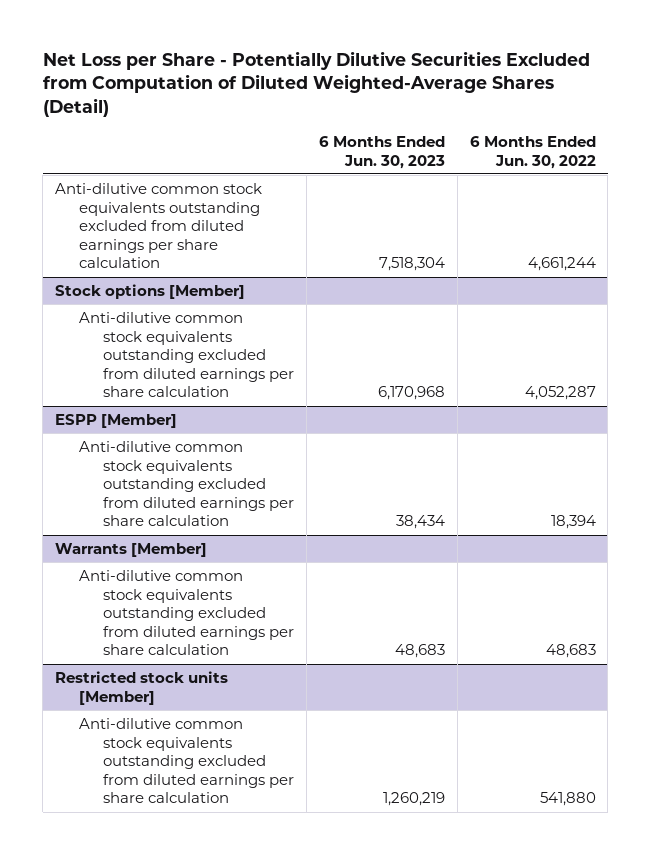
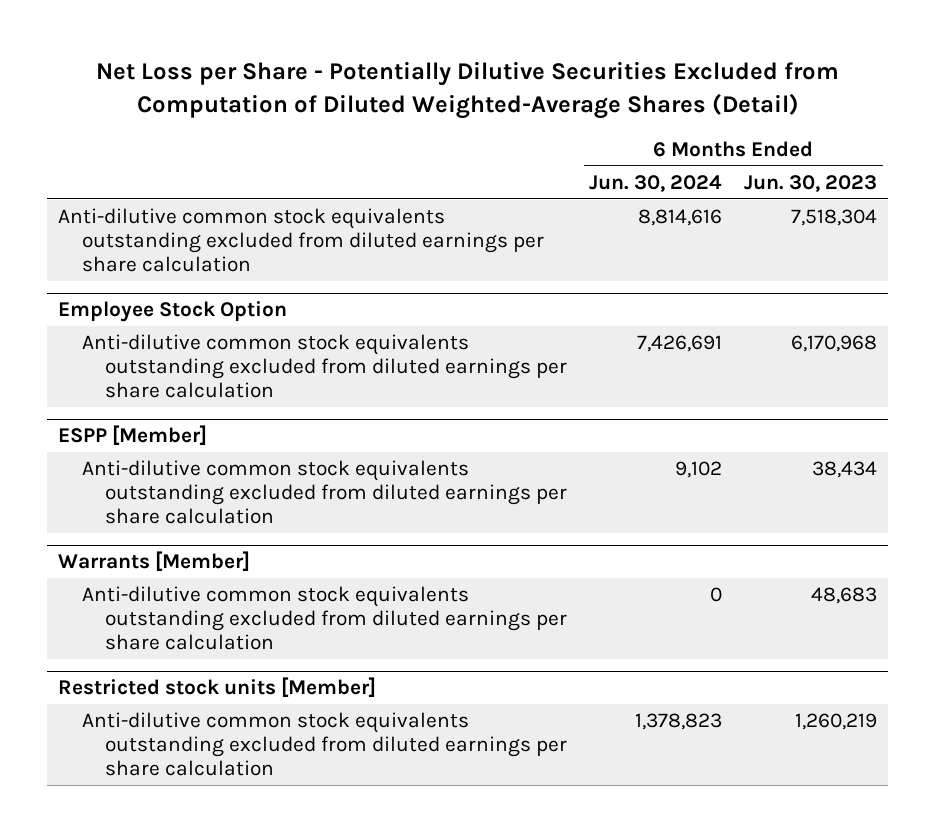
[469,135,596,169] 6 Months Ended Jun. 30, 2022 -> none
none -> [589,174,723,192] Jun. 30, 2024
[54,283,245,299] Stock options [Member] -> [58,301,288,323] Employee Stock Option

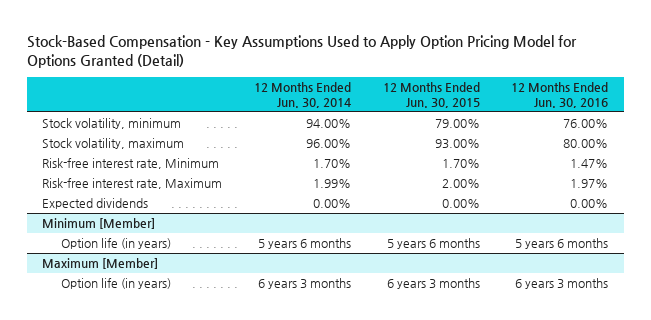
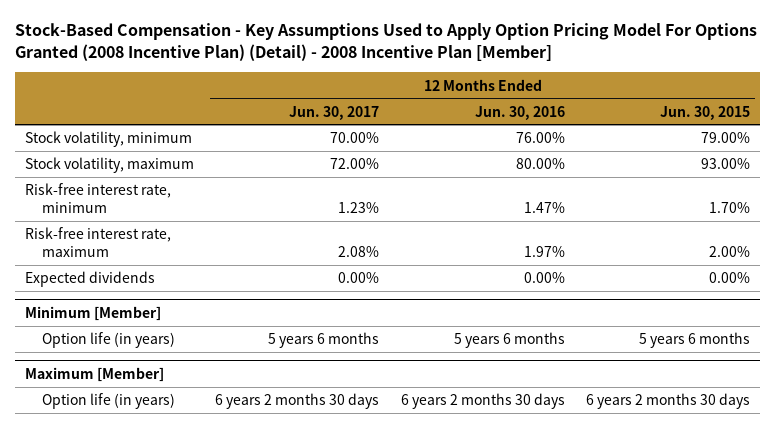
[26,34,577,68] Stock-Based Compensation - Key Assumptions Used to Apply Option Pricing Model for Options Granted (Detail) -> [14,23,757,62] Stock-Based Compensation - Key Assumptions Used to Apply Option Pricing Model For Options Granted (2008 Incentive Plan) (Detail) - 2008 Incentive Plan [Member]
[254,81,352,108] 12 Months Ended Jun. 30, 2014 -> none
none -> [289,105,380,120] Jun. 30, 2017
[42,158,220,170] Risk-free interest rate, Minimum -> [25,183,172,214] Risk-free interest rate, minimum
[42,178,223,190] Risk-free interest rate, Maximum -> [25,227,172,258] Risk-free interest rate, maximum
[386,278,480,290] 6 years 3 months -> [585,393,750,410] 6 years 2 months 30 days
[515,278,609,290] 6 years 3 months -> [400,393,565,410] 6 years 2 months 30 days

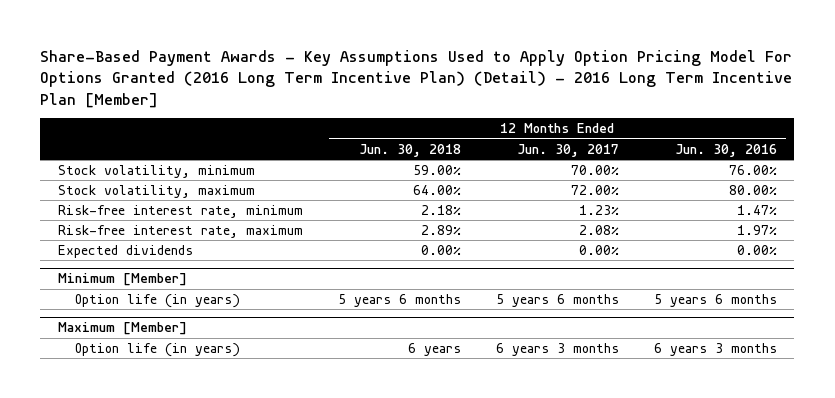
[14,23,757,62] Stock-Based Compensation - Key Assumptions Used to Apply Option Pricing Model For Options Granted (2008 Incentive Plan) (Detail) - 2008 Incentive Plan [Member] -> [40,49,793,108] Share-Based Payment Awards - Key Assumptions Used to Apply Option Pricing Model For Options Granted (2016 Long Term Incentive Plan) (Detail) - 2016 Long Term Incentive Plan [Member]
[659,105,750,120] Jun. 30, 2015 -> none
none -> [358,143,461,157] Jun. 30, 2018
[215,393,380,410] 6 years 2 months 30 days -> [495,343,619,357] 6 years 3 months
[400,393,565,410] 6 years 2 months 30 days -> [653,343,777,357] 6 years 3 months

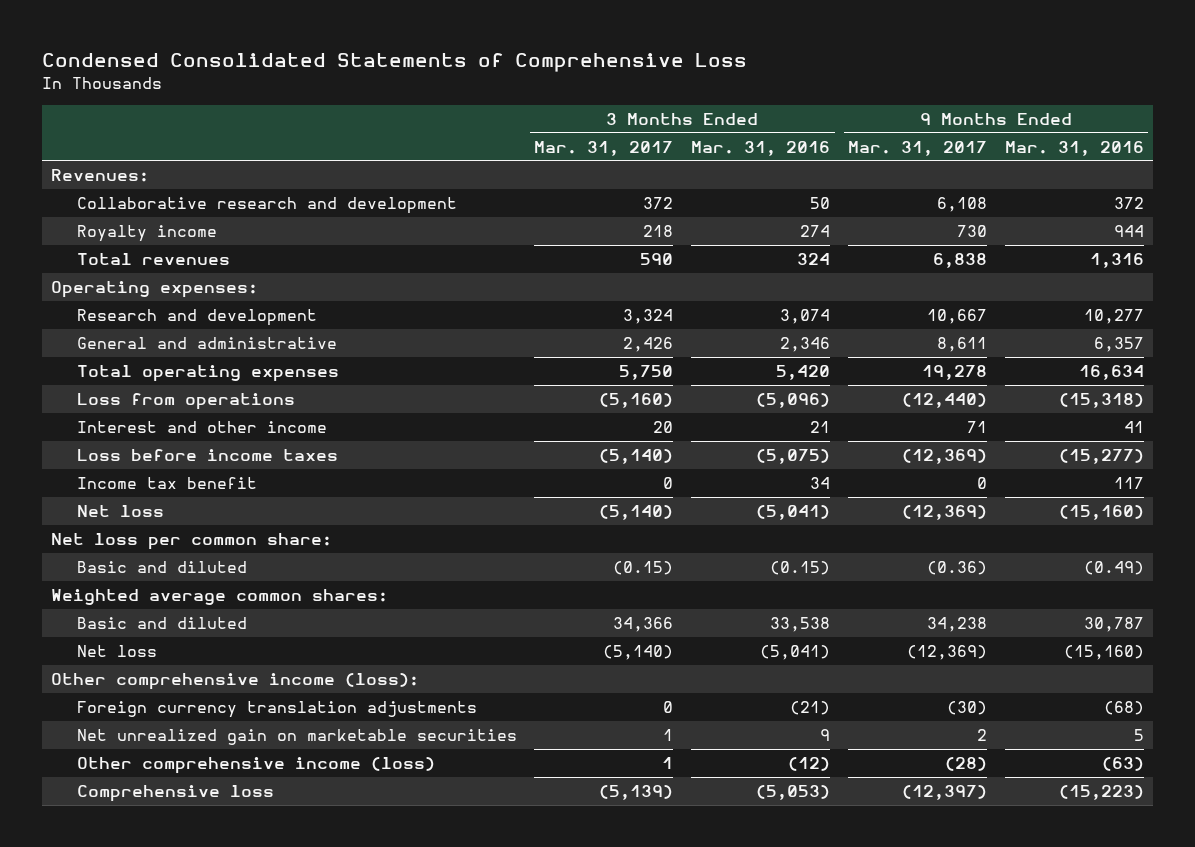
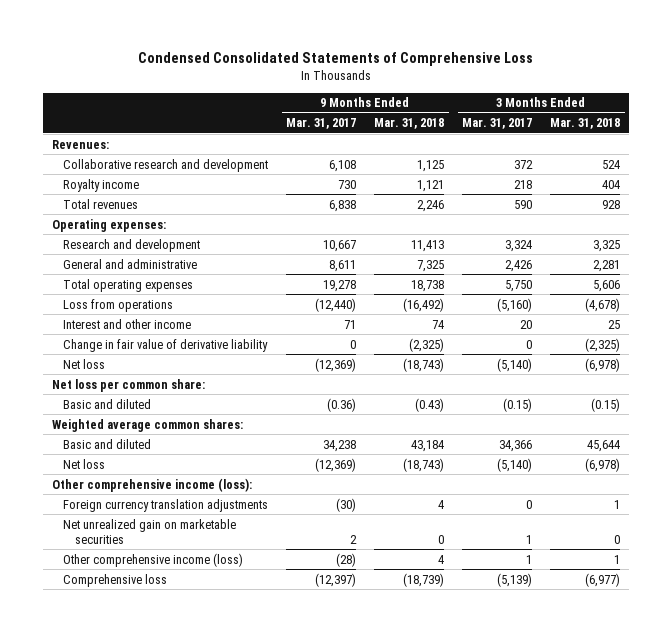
[691,140,831,156] Mar. 31, 2016 -> none
[1004,140,1144,156] Mar. 31, 2016 -> none
none -> [374,118,445,130] Mar. 31, 2018
none -> [550,118,621,130] Mar. 31, 2018
[76,448,338,461] Loss before income taxes -> none
[76,476,257,489] Income tax benefit -> none
none -> [63,338,269,352] Change in fair value of derivative liability

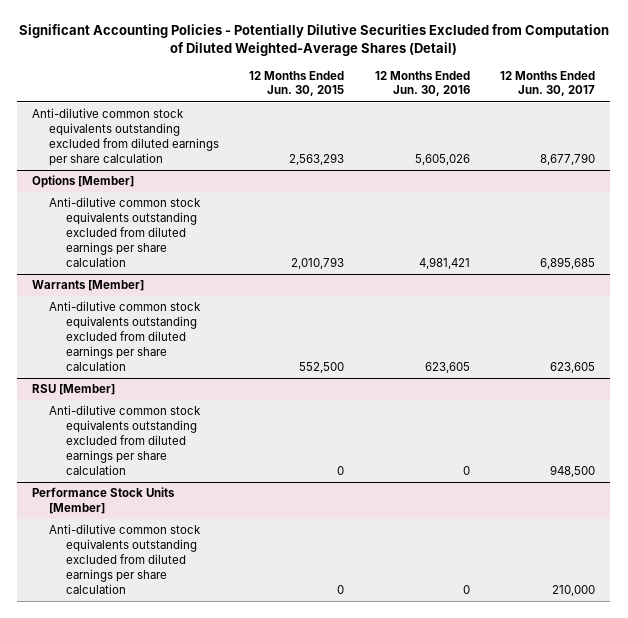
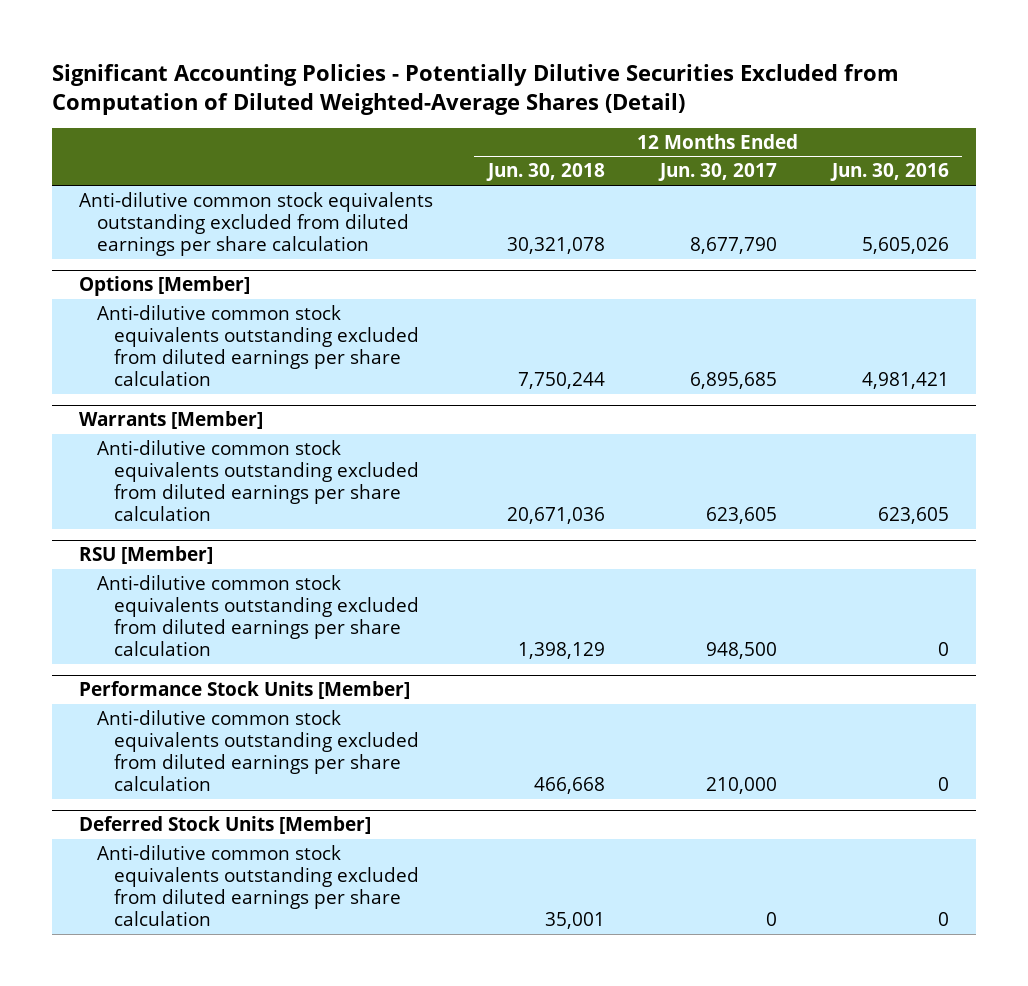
[249,70,345,97] 12 Months Ended Jun. 30, 2015 -> none
none -> [486,163,606,182] Jun. 30, 2018
none -> [79,815,372,834] Deferred Stock Units [Member]
none -> [96,844,420,927] Anti-dilutive common stock equivalents outstanding excluded from diluted earnings per share calculation

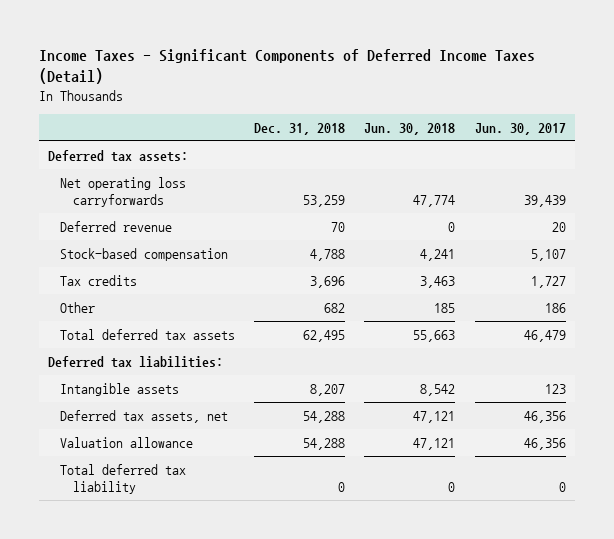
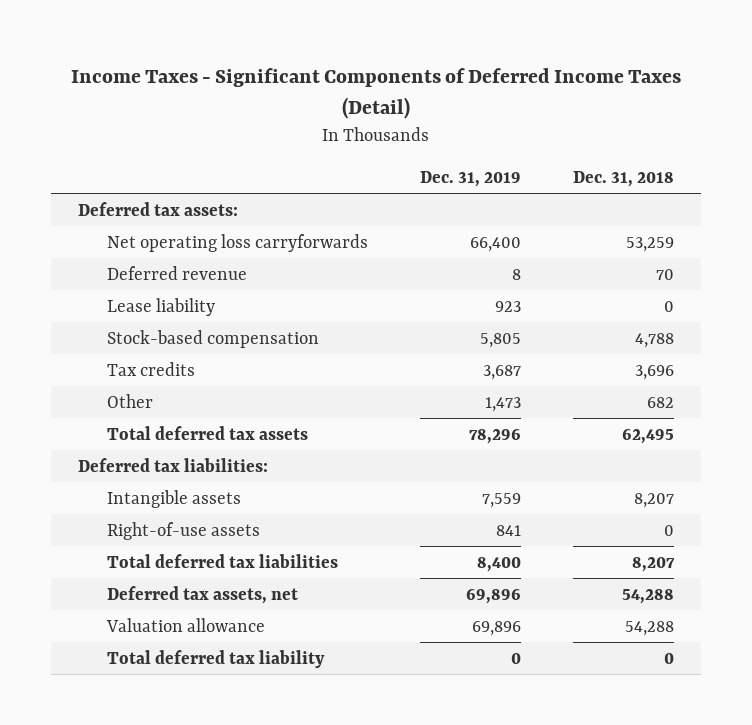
[364,122,456,135] Jun. 30, 2018 -> none
[474,122,566,135] Jun. 30, 2017 -> none
none -> [419,171,521,188] Dec. 31, 2019
none -> [106,297,215,316] Lease liability
none -> [106,521,260,540] Right-of-use assets
none -> [106,553,338,568] Total deferred tax liabilities

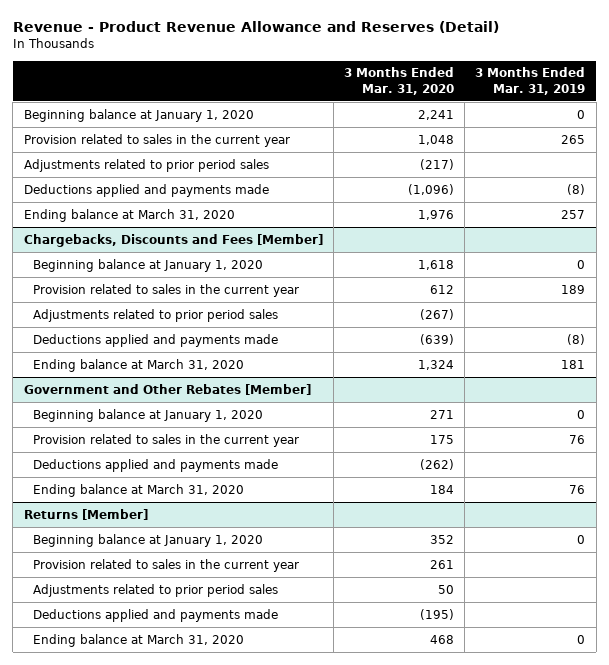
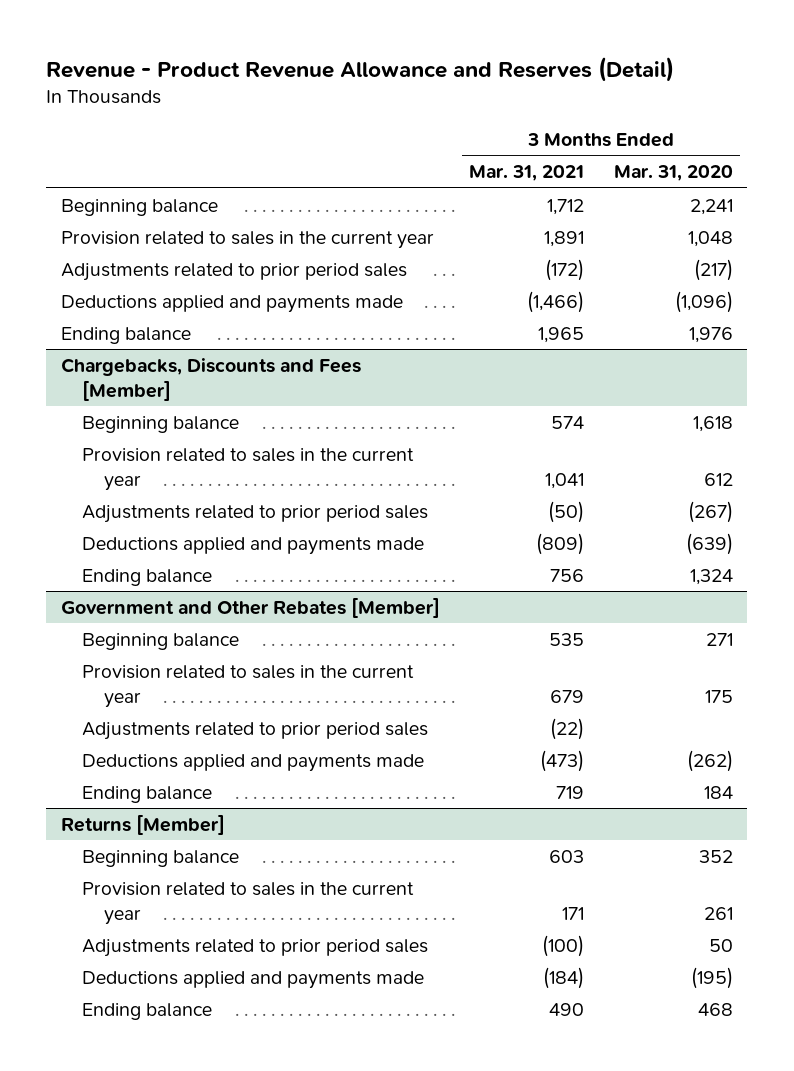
[475,67,586,95] 3 Months Ended Mar. 31, 2019 -> none
none -> [469,165,585,182] Mar. 31, 2021
[23,108,254,122] Beginning balance at January 1, 2020 -> [60,198,218,216] Beginning balance
[23,208,235,222] Ending balance at March 31, 2020 -> [60,326,191,344] Ending balance
[33,258,264,272] Beginning balance at January 1, 2020 -> [82,415,240,433] Beginning balance
[33,358,245,372] Ending balance at March 31, 2020 -> [82,568,213,586] Ending balance
[33,408,264,422] Beginning balance at January 1, 2020 -> [82,632,240,650] Beginning balance
none -> [82,721,429,740] Adjustments related to prior period sales
[33,483,245,497] Ending balance at March 31, 2020 -> [82,785,213,803] Ending balance
[33,533,264,547] Beginning balance at January 1, 2020 -> [82,849,240,867] Beginning balance
[33,633,245,647] Ending balance at March 31, 2020 -> [82,1002,213,1020] Ending balance

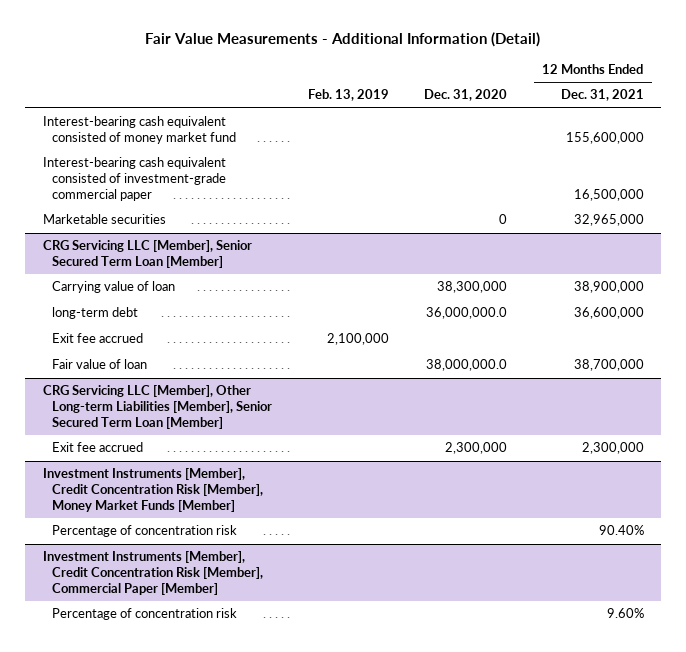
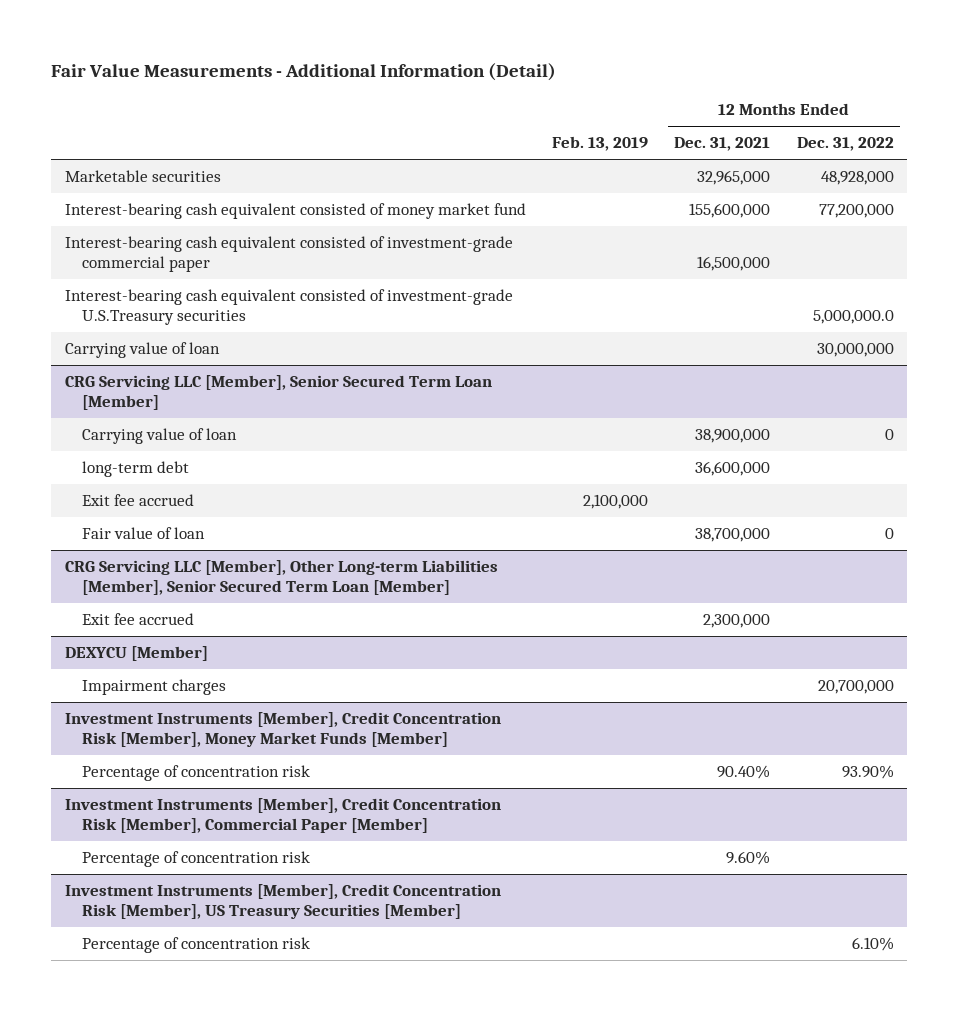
[424,89,508,102] Dec. 31, 2020 -> none
none -> [796,137,894,152] Dec. 31, 2022
[42,214,166,225] Marketable securities -> [64,170,221,183] Marketable securities
none -> [64,289,513,326] Interest-bearing cash equivalent consisted of investment-grade U.S.Treasury securities
none -> [64,342,220,359] Carrying value of loan
none -> [64,646,208,662] DEXYCU [Member]
none -> [82,679,227,696] Impairment charges
none -> [64,884,501,920] Investment Instruments [Member], Credit Concentration Risk [Member], US Treasury Securities [Member]
none -> [82,937,311,954] Percentage of concentration risk

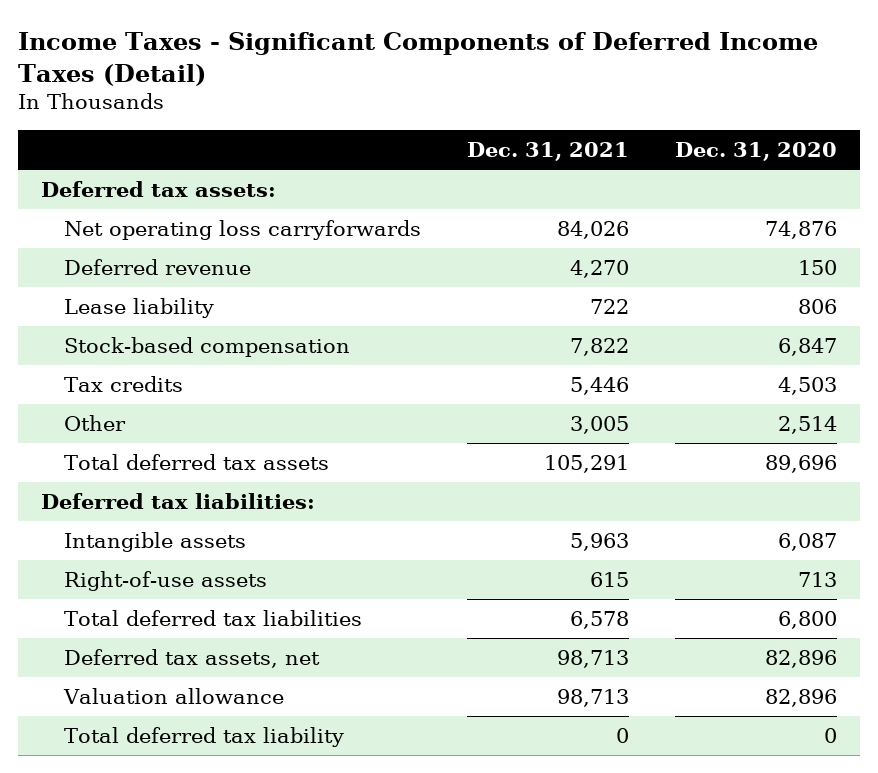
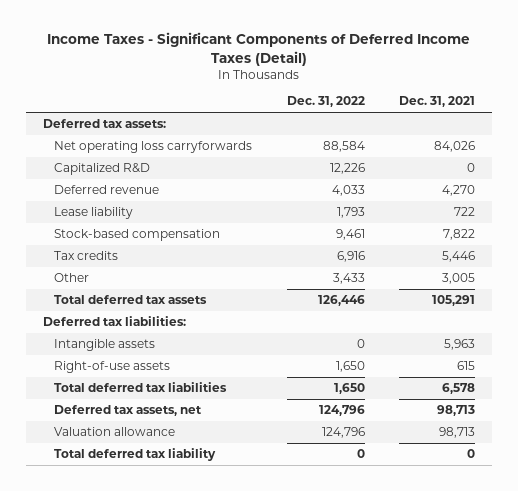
[675,141,838,161] Dec. 31, 2020 -> none
none -> [286,96,365,108] Dec. 31, 2022
none -> [54,162,151,175] Capitalized R&D

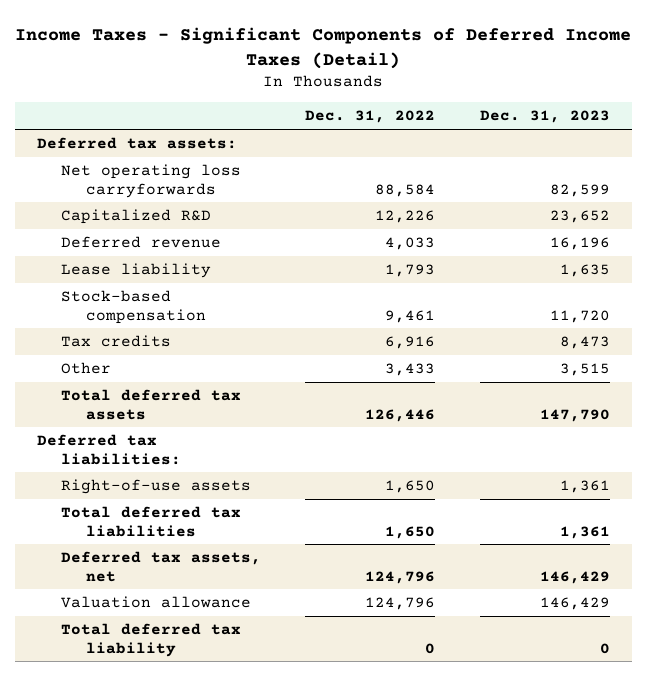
[398,96,475,108] Dec. 31, 2021 -> none
none -> [479,110,610,124] Dec. 31, 2023
[54,338,156,351] Intangible assets -> none

